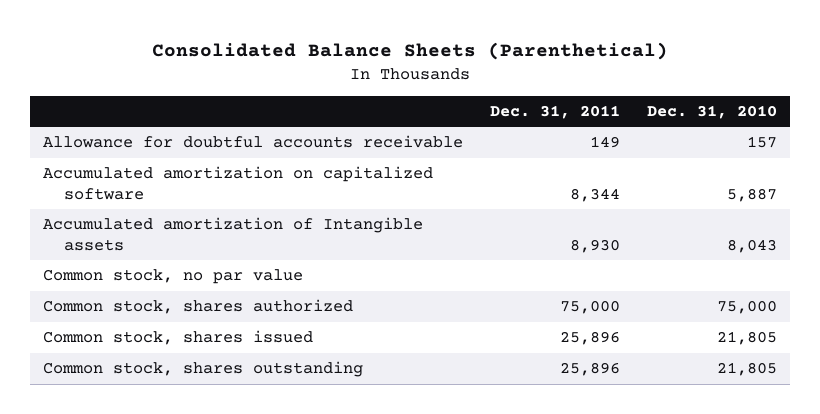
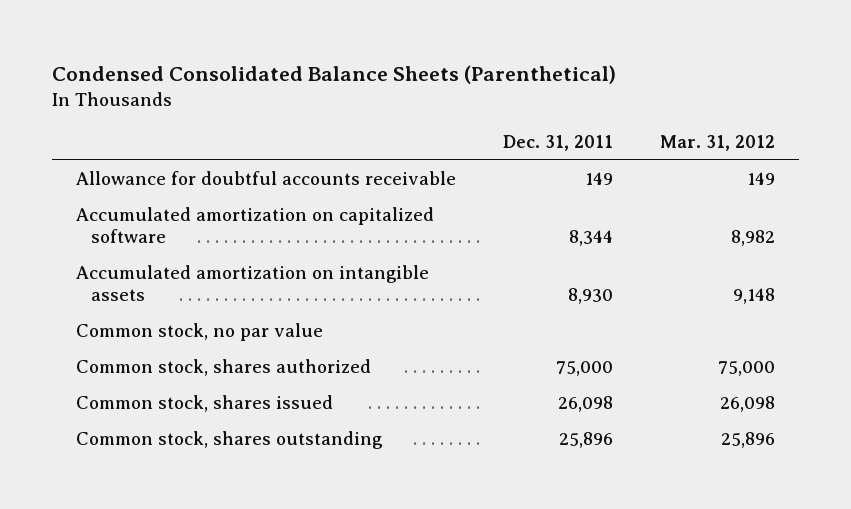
[151,41,668,60] Consolidated Balance Sheets (Parenthetical) -> [52,65,617,85] Condensed Consolidated Balance Sheets (Parenthetical)
[646,104,777,119] Dec. 31, 2010 -> none
none -> [660,135,776,152] Mar. 31, 2012
[43,217,424,251] Accumulated amortization of Intangible assets -> [76,265,430,302] Accumulated amortization on intangible assets
[559,331,620,346] 25,896 -> [558,396,614,413] 26,098

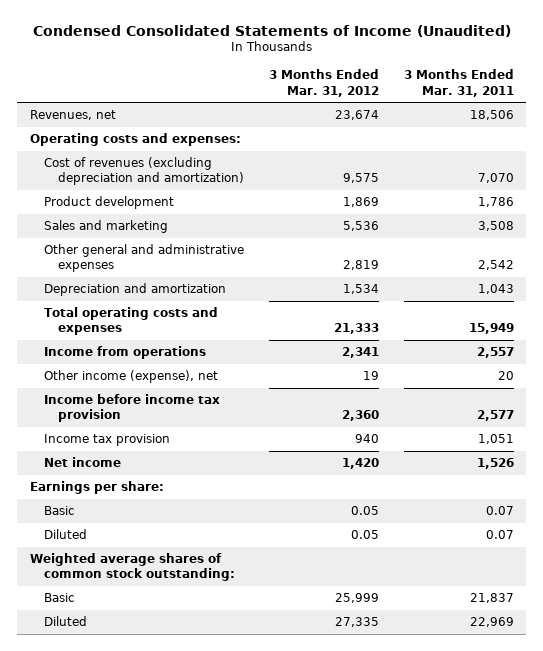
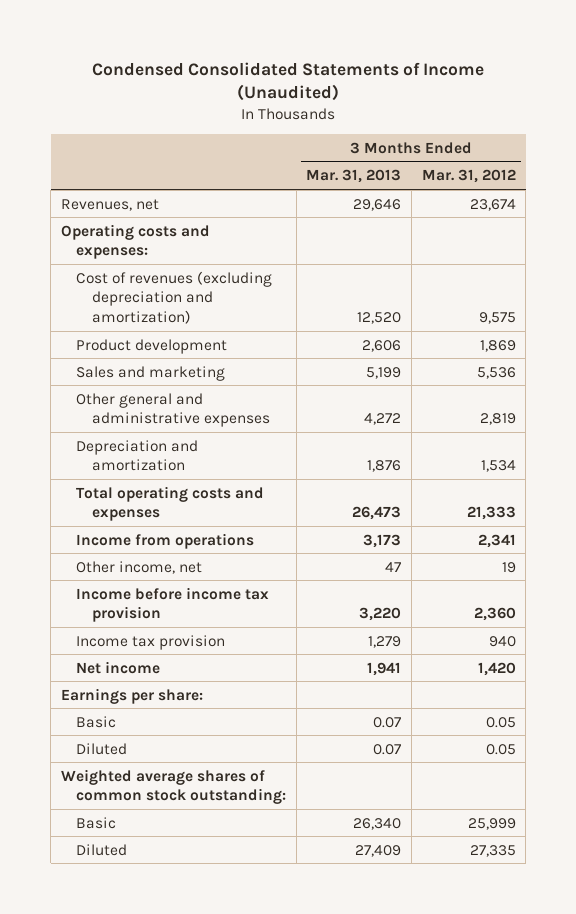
[403,69,514,97] 3 Months Ended Mar. 31, 2011 -> none
none -> [306,169,402,184] Mar. 31, 2013
[43,370,218,384] Other income (expense), net -> [76,560,203,574] Other income, net

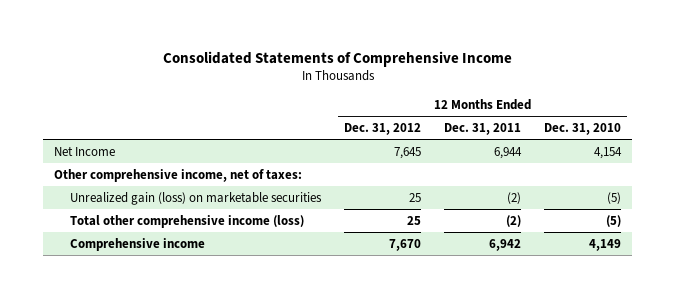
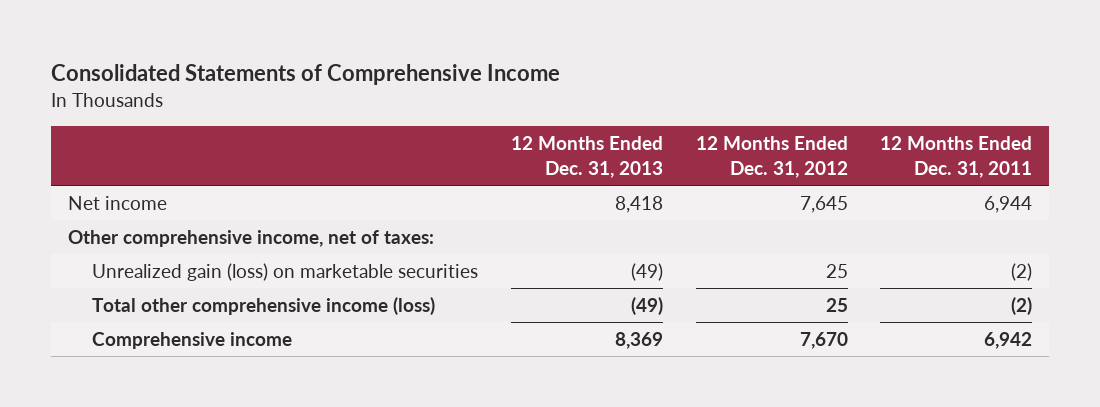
[544,122,622,135] Dec. 31, 2010 -> none
none -> [511,136,664,179] 12 Months Ended Dec. 31, 2013
[54,145,116,156] Net Income -> [67,196,167,211] Net income

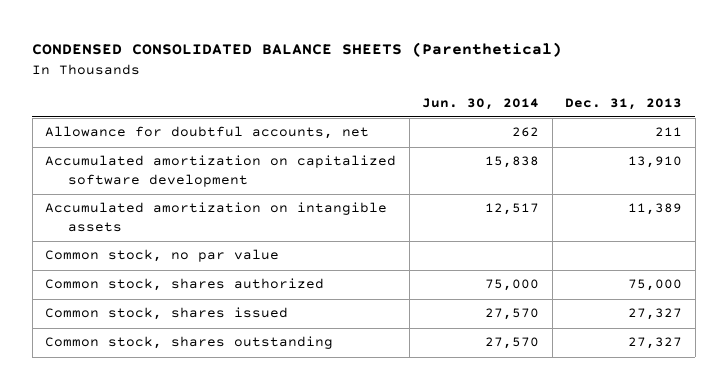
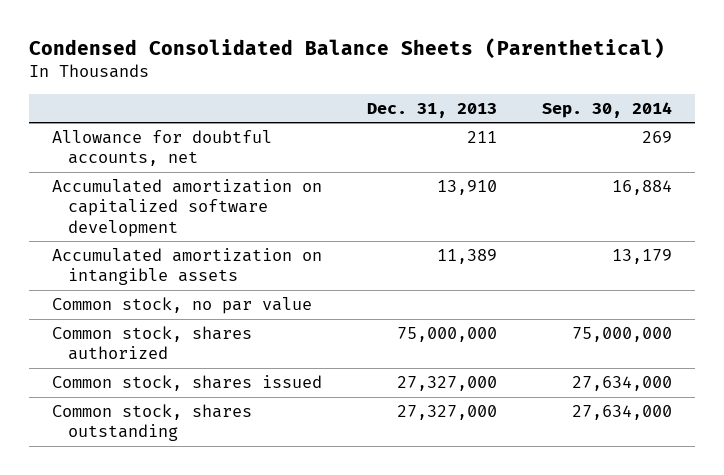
[32,42,563,58] CONDENSED CONSOLIDATED BALANCE SHEETS (Parenthetical) -> [29,37,666,59] Condensed Consolidated Balance Sheets (Parenthetical)
[422,97,540,110] Jun. 30, 2014 -> none
none -> [542,101,673,118] Sep. 30, 2014
[628,279,683,292] 75,000 -> [397,327,498,343] 75,000,000
[628,308,683,321] 27,327 -> [397,376,498,392] 27,327,000
[628,337,683,350] 27,327 -> [397,405,498,421] 27,327,000

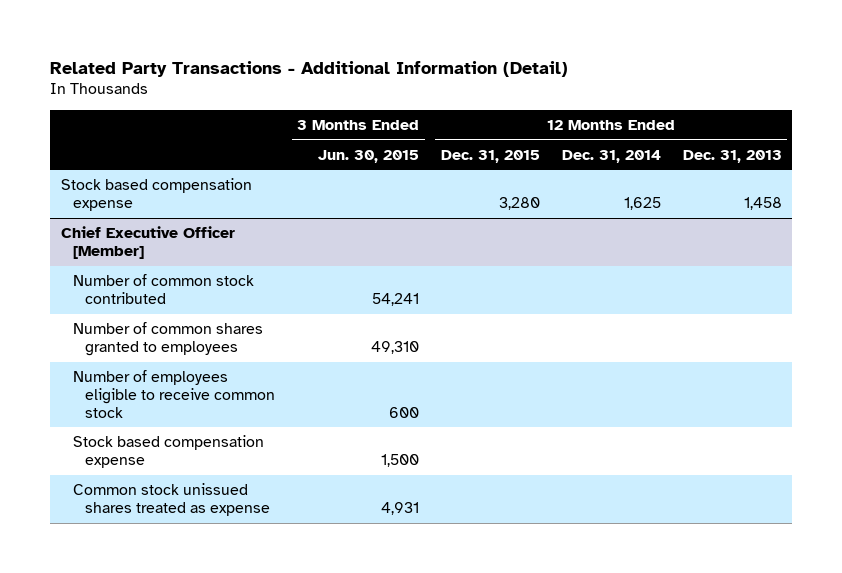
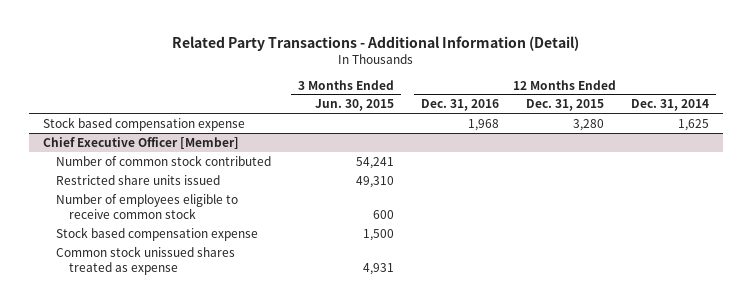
[682,149,782,163] Dec. 31, 2013 -> none
none -> [420,99,499,112] Dec. 31, 2016
[72,322,263,356] Number of common shares granted to employees -> [55,174,220,185] Restricted share units issued

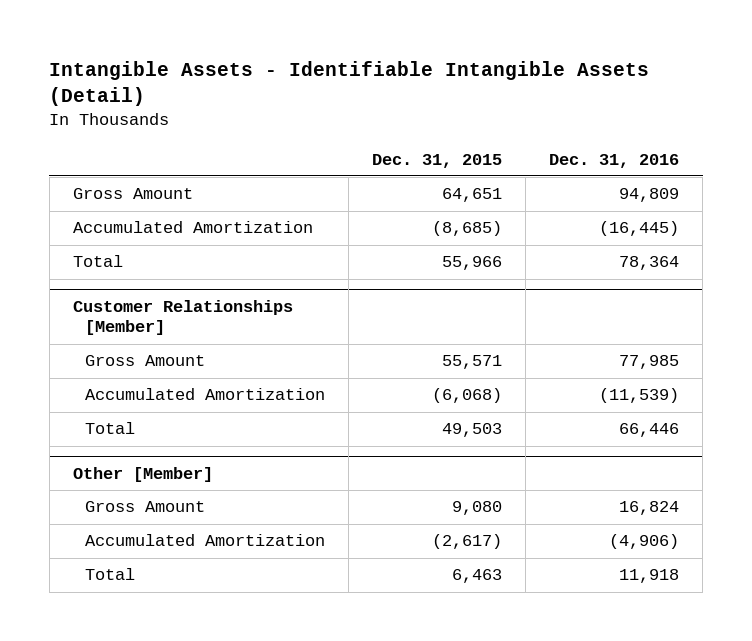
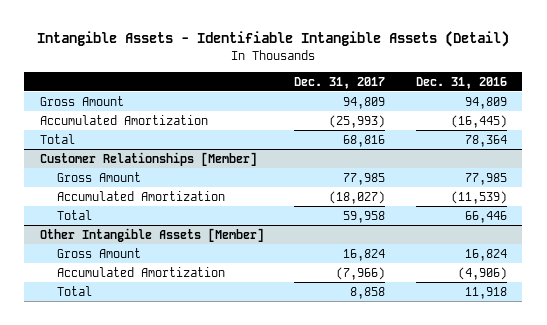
[372,153,503,168] Dec. 31, 2015 -> none
none -> [294,76,386,89] Dec. 31, 2017
[72,466,213,482] Other [Member] -> [39,227,264,242] Other Intangible Assets [Member]

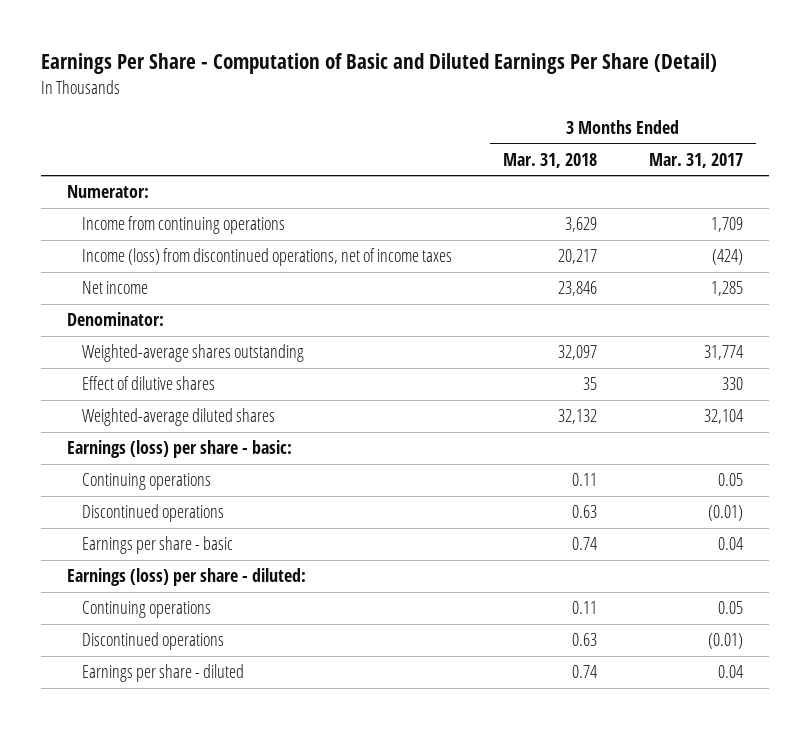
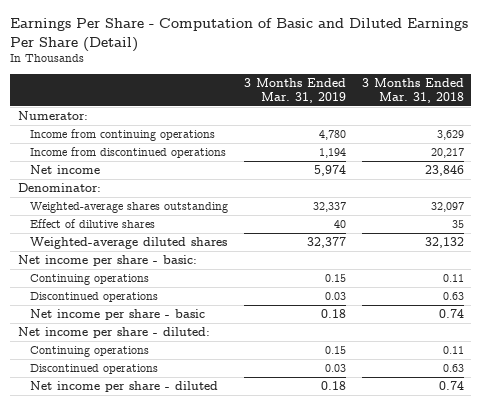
[648,152,743,168] Mar. 31, 2017 -> none
none -> [243,78,346,103] 3 Months Ended Mar. 31, 2019
[81,248,452,267] Income (loss) from discontinued operations, net of income taxes -> [30,146,227,158] Income from discontinued operations
[67,440,293,459] Earnings (loss) per share - basic: -> [18,254,198,266] Net income per share - basic:
[81,536,233,555] Earnings per share - basic -> [30,308,206,320] Net income per share - basic
[67,568,307,587] Earnings (loss) per share - diluted: -> [18,326,211,338] Net income per share - diluted:
[81,664,244,683] Earnings per share - diluted -> [30,380,219,392] Net income per share - diluted

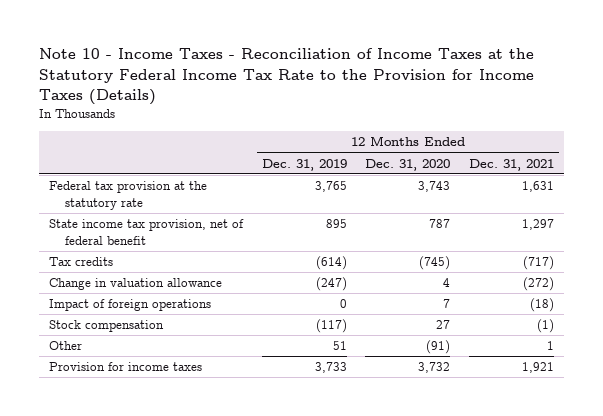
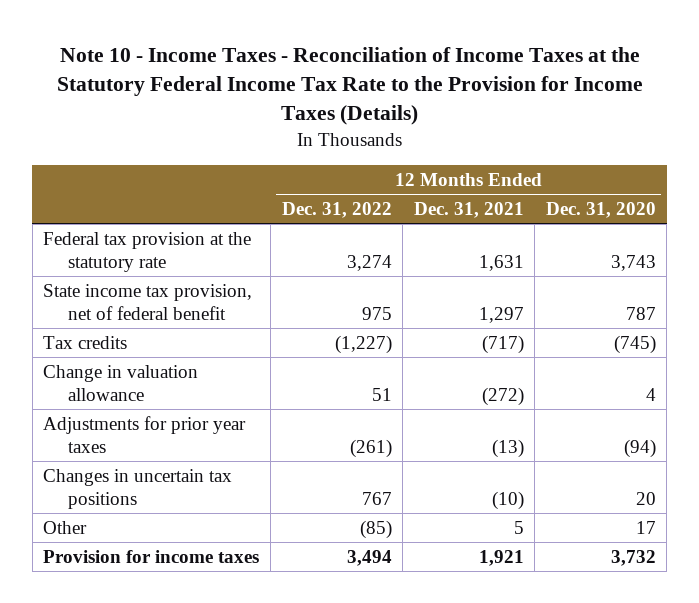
[261,158,347,171] Dec. 31, 2019 -> none
none -> [281,201,392,218] Dec. 31, 2022
[48,299,211,312] Impact of foreign operations -> none
[48,320,164,333] Stock compensation -> none
none -> [43,415,247,453] Adjustments for prior year taxes
none -> [43,468,233,509] Changes in uncertain tax positions
[426,340,451,355] (91) -> [635,520,656,534] 17
[547,341,555,351] 1 -> [513,520,524,534] 5

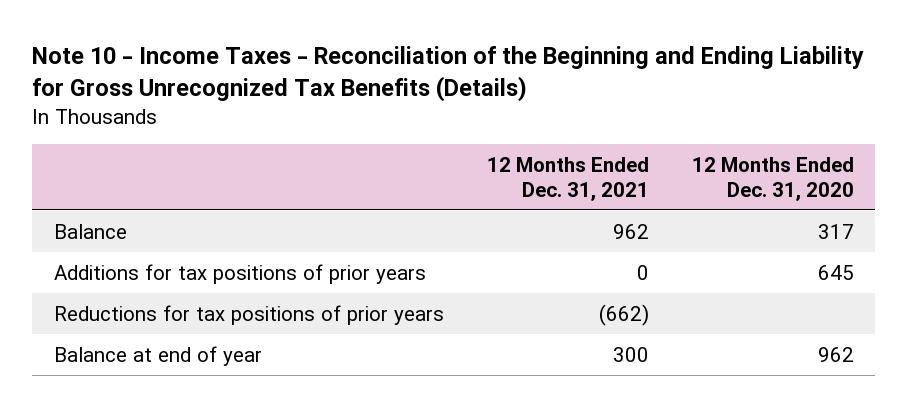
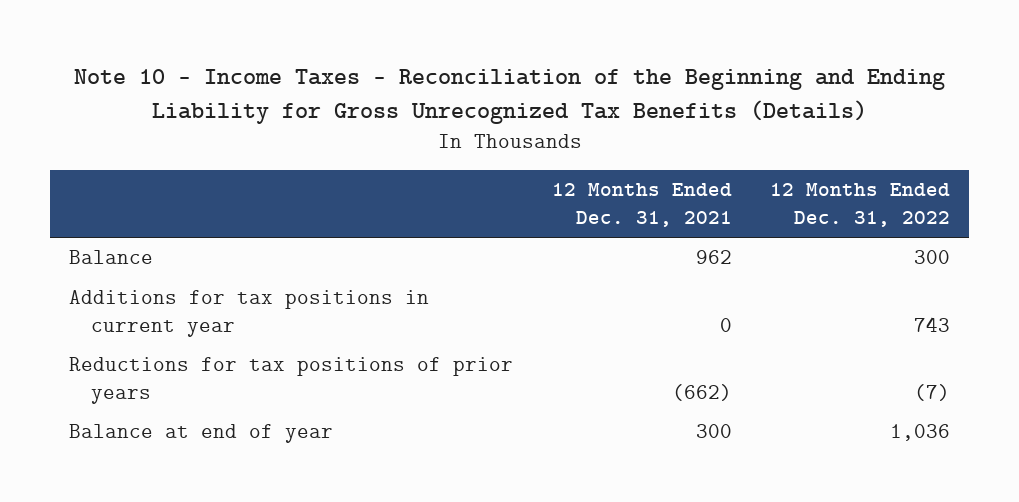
[691,156,854,201] 12 Months Ended Dec. 31, 2020 -> none
none -> [770,183,951,228] 12 Months Ended Dec. 31, 2022
[53,263,426,284] Additions for tax positions of prior years -> [69,290,430,338] Additions for tax positions in current year

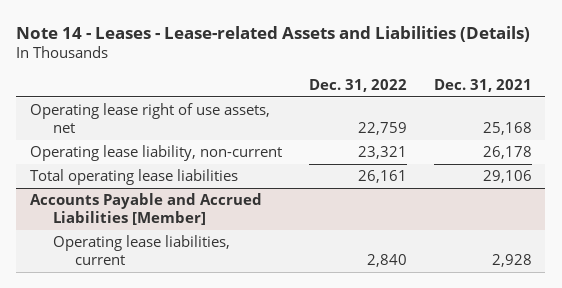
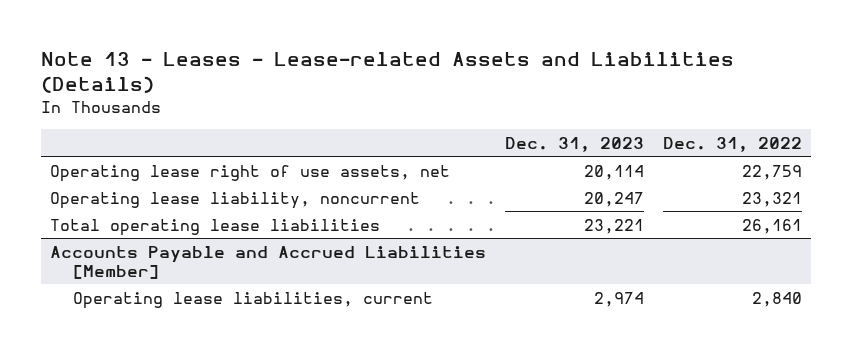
[16,25,531,42] Note 14 - Leases - Lease-related Assets and Liabilities (Details) -> [40,51,734,94] Note 13 - Leases - Lease-related Assets and Liabilities (Details)
[433,79,532,93] Dec. 31, 2021 -> none
none -> [504,136,644,152] Dec. 31, 2023
[29,144,282,161] Operating lease liability, non-current -> [50,191,421,209] Operating lease liability, noncurrent

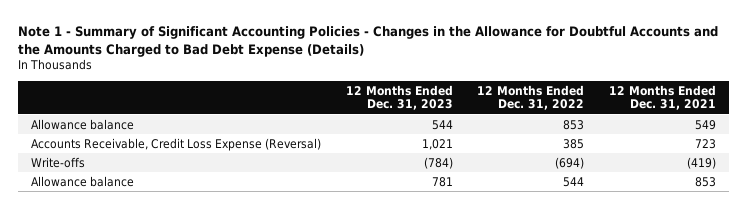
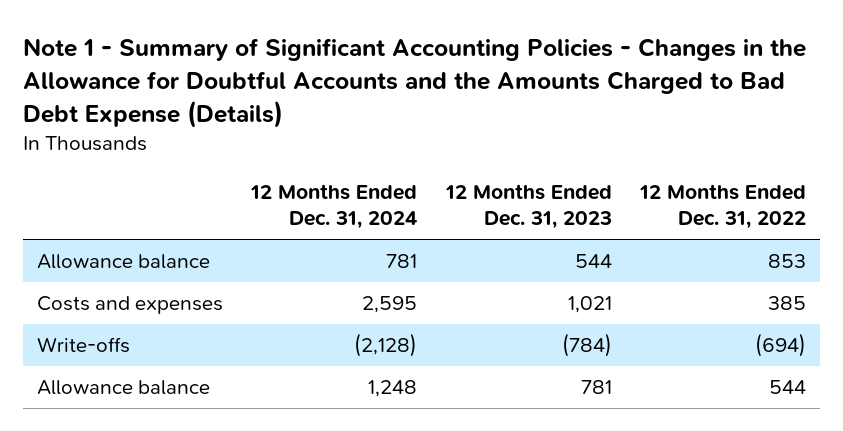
[609,84,717,111] 12 Months Ended Dec. 31, 2021 -> none
none -> [250,184,418,230] 12 Months Ended Dec. 31, 2024
[30,137,321,151] Accounts Receivable, Credit Loss Expense (Reversal) -> [37,296,224,315] Costs and expenses

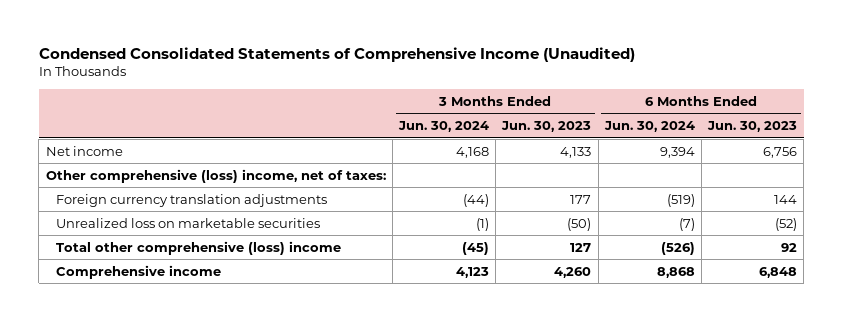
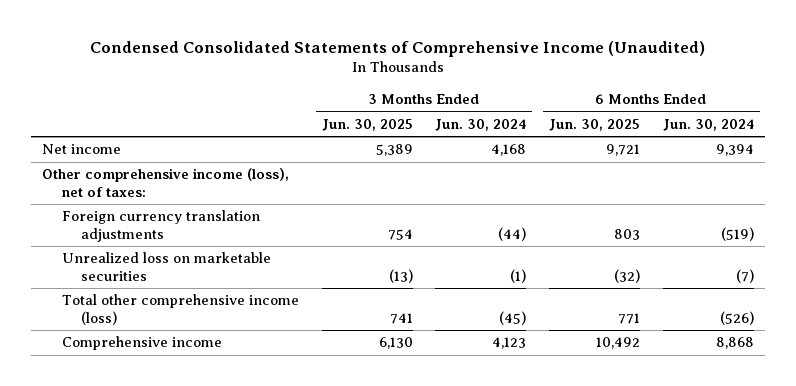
[501,121,592,133] Jun. 30, 2023 -> none
[707,121,798,133] Jun. 30, 2023 -> none
none -> [321,118,413,131] Jun. 30, 2025
none -> [549,118,641,131] Jun. 30, 2025
[45,168,386,183] Other comprehensive (loss) income, net of taxes: -> [42,168,290,197] Other comprehensive income (loss), net of taxes:
[55,240,341,255] Total other comprehensive (loss) income -> [61,294,299,325] Total other comprehensive income (loss)

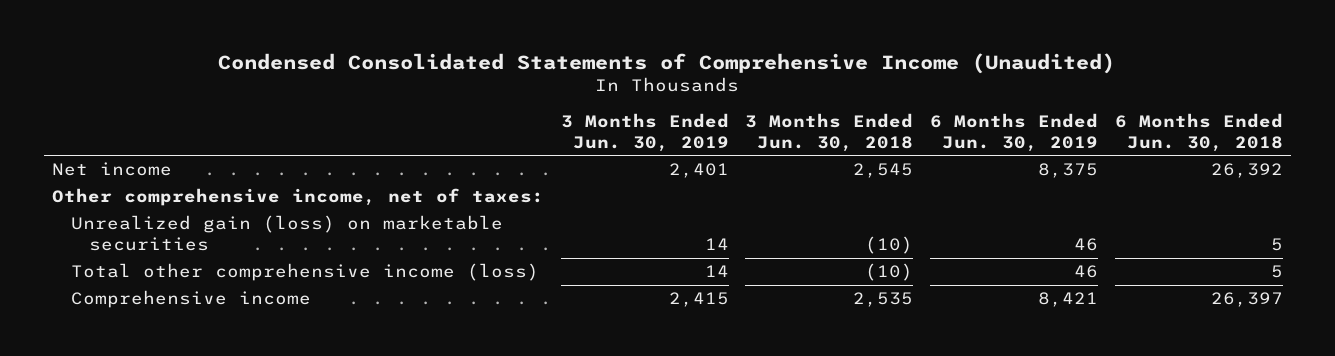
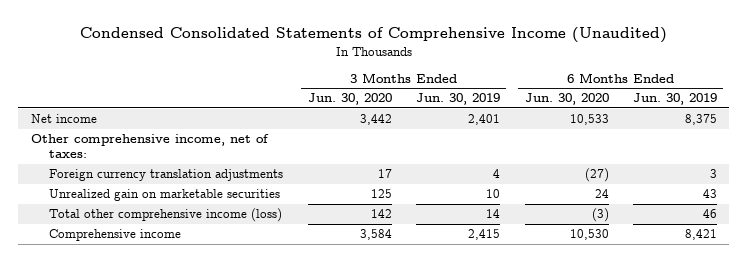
[745,112,914,152] 3 Months Ended Jun. 30, 2018 -> none
[1114,112,1283,152] 6 Months Ended Jun. 30, 2018 -> none
none -> [307,93,392,106] Jun. 30, 2020
none -> [524,93,609,106] Jun. 30, 2020
none -> [48,169,283,182] Foreign currency translation adjustments
[70,215,503,252] Unrealized gain (loss) on marketable securities -> [48,189,280,202] Unrealized gain on marketable securities
[704,238,729,251] 14 -> [486,189,501,199] 10
[1074,238,1099,252] 46 -> [703,189,718,199] 43

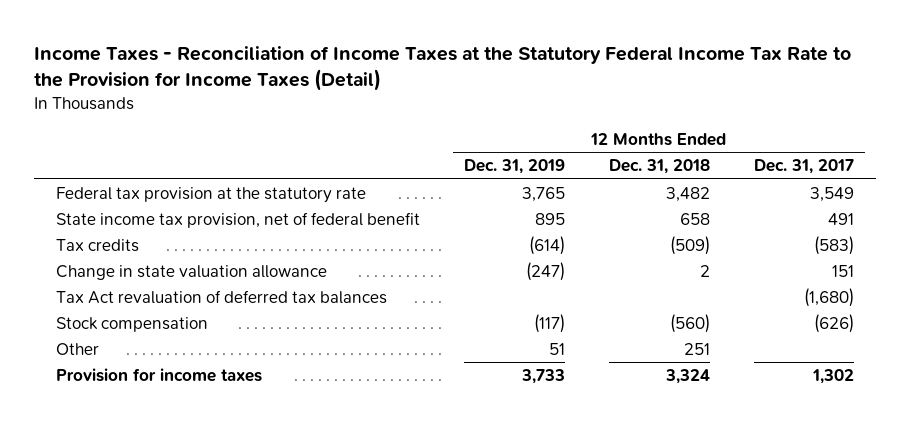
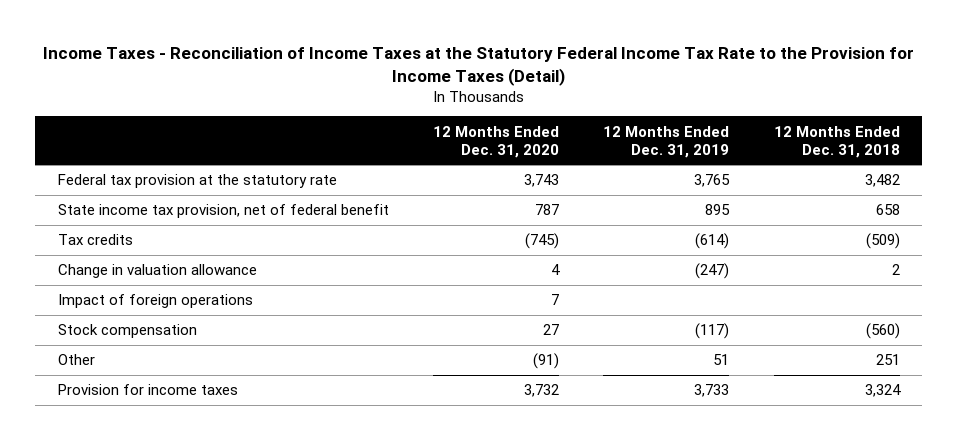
[754,159,855,175] Dec. 31, 2017 -> none
none -> [433,125,560,158] 12 Months Ended Dec. 31, 2020
[56,289,388,304] Tax Act revaluation of deferred tax balances -> none
[56,264,328,280] Change in state valuation allowance -> [57,264,257,279] Change in valuation allowance
none -> [57,294,253,309] Impact of foreign operations

